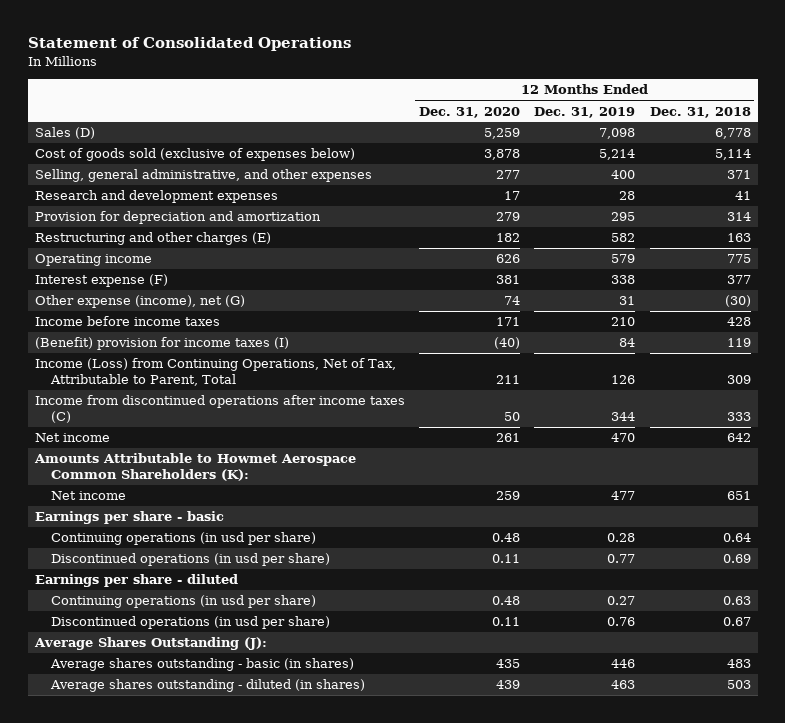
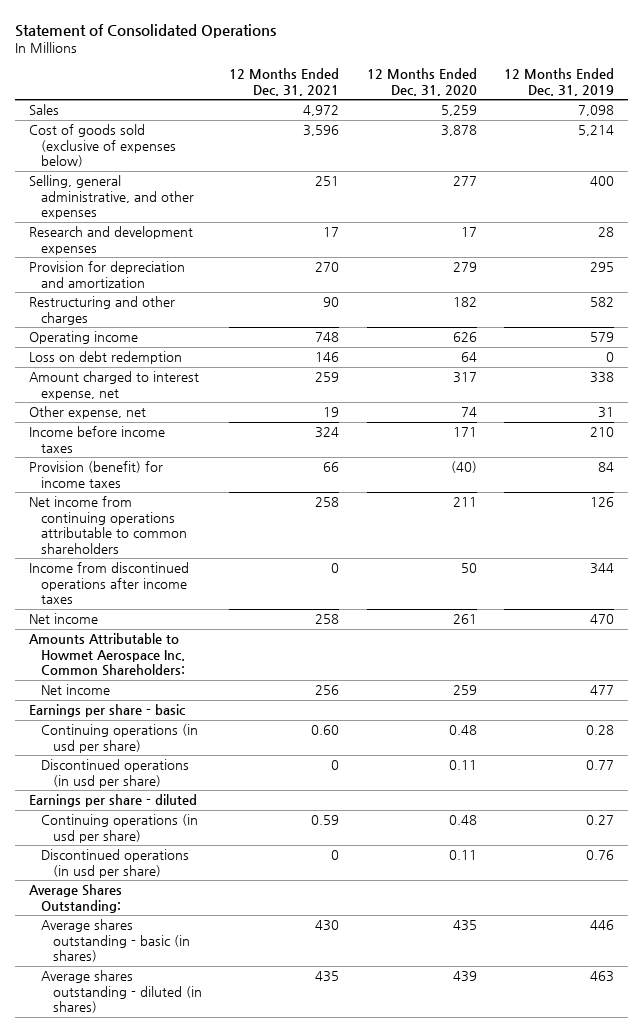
[649,106,751,118] Dec. 31, 2018 -> none
none -> [229,68,340,96] 12 Months Ended Dec. 31, 2021
[34,127,95,140] Sales (D) -> [28,104,59,116] Sales
[34,232,271,246] Restructuring and other charges (E) -> [28,296,175,325] Restructuring and other charges
none -> [28,351,182,365] Loss on debt redemption
[34,274,168,288] Interest expense (F) -> [28,371,199,400] Amount charged to interest expense, net
[495,275,520,285] 381 -> [452,372,477,384] 317
[34,295,245,309] Other expense (income), net (G) -> [28,406,146,420] Other expense, net
[34,337,289,351] (Benefit) provision for income taxes (I) -> [28,461,163,488] Provision (benefit) for income taxes
[34,358,396,387] Income (Loss) from Continuing Operations, Net of Tax, Attributable to Parent, Total -> [28,496,187,554] Net income from continuing operations attributable to common shareholders
[34,395,405,424] Income from discontinued operations after income taxes (C) -> [28,562,189,605] Income from discontinued operations after income taxes
[33,453,356,482] Amounts Attributable to Howmet Aerospace Common Shareholders (K): -> [28,633,185,677] Amounts Attributable to Howmet Aerospace Inc. Common Shareholders:
[33,637,267,651] Average Shares Outstanding (J): -> [28,884,122,913] Average Shares Outstanding:

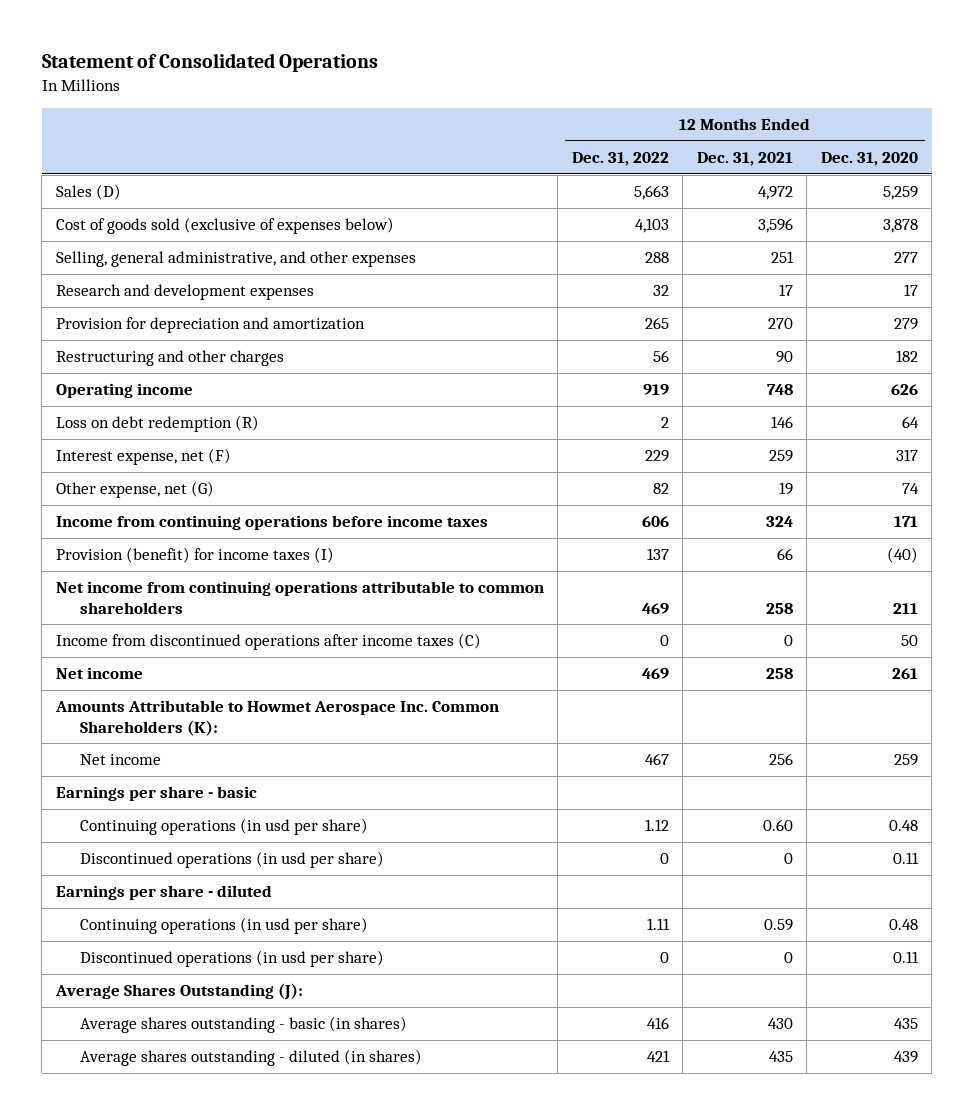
[504,68,615,96] 12 Months Ended Dec. 31, 2019 -> none
none -> [571,152,669,167] Dec. 31, 2022
[28,104,59,116] Sales -> [55,184,121,201] Sales (D)
[28,351,182,365] Loss on debt redemption -> [55,415,259,433] Loss on debt redemption (R)
[28,371,199,400] Amount charged to interest expense, net -> [55,448,231,466] Interest expense, net (F)
[28,406,146,420] Other expense, net -> [55,481,214,499] Other expense, net (G)
[28,426,165,453] Income before income taxes -> [55,515,488,531] Income from continuing operations before income taxes
[28,461,163,488] Provision (benefit) for income taxes -> [55,547,334,564] Provision (benefit) for income taxes (I)
[28,562,189,605] Income from discontinued operations after income taxes -> [55,633,481,651] Income from discontinued operations after income taxes (C)
[28,633,185,677] Amounts Attributable to Howmet Aerospace Inc. Common Shareholders: -> [54,700,499,736] Amounts Attributable to Howmet Aerospace Inc. Common Shareholders (K):
[28,884,122,913] Average Shares Outstanding: -> [54,983,303,1001] Average Shares Outstanding (J):

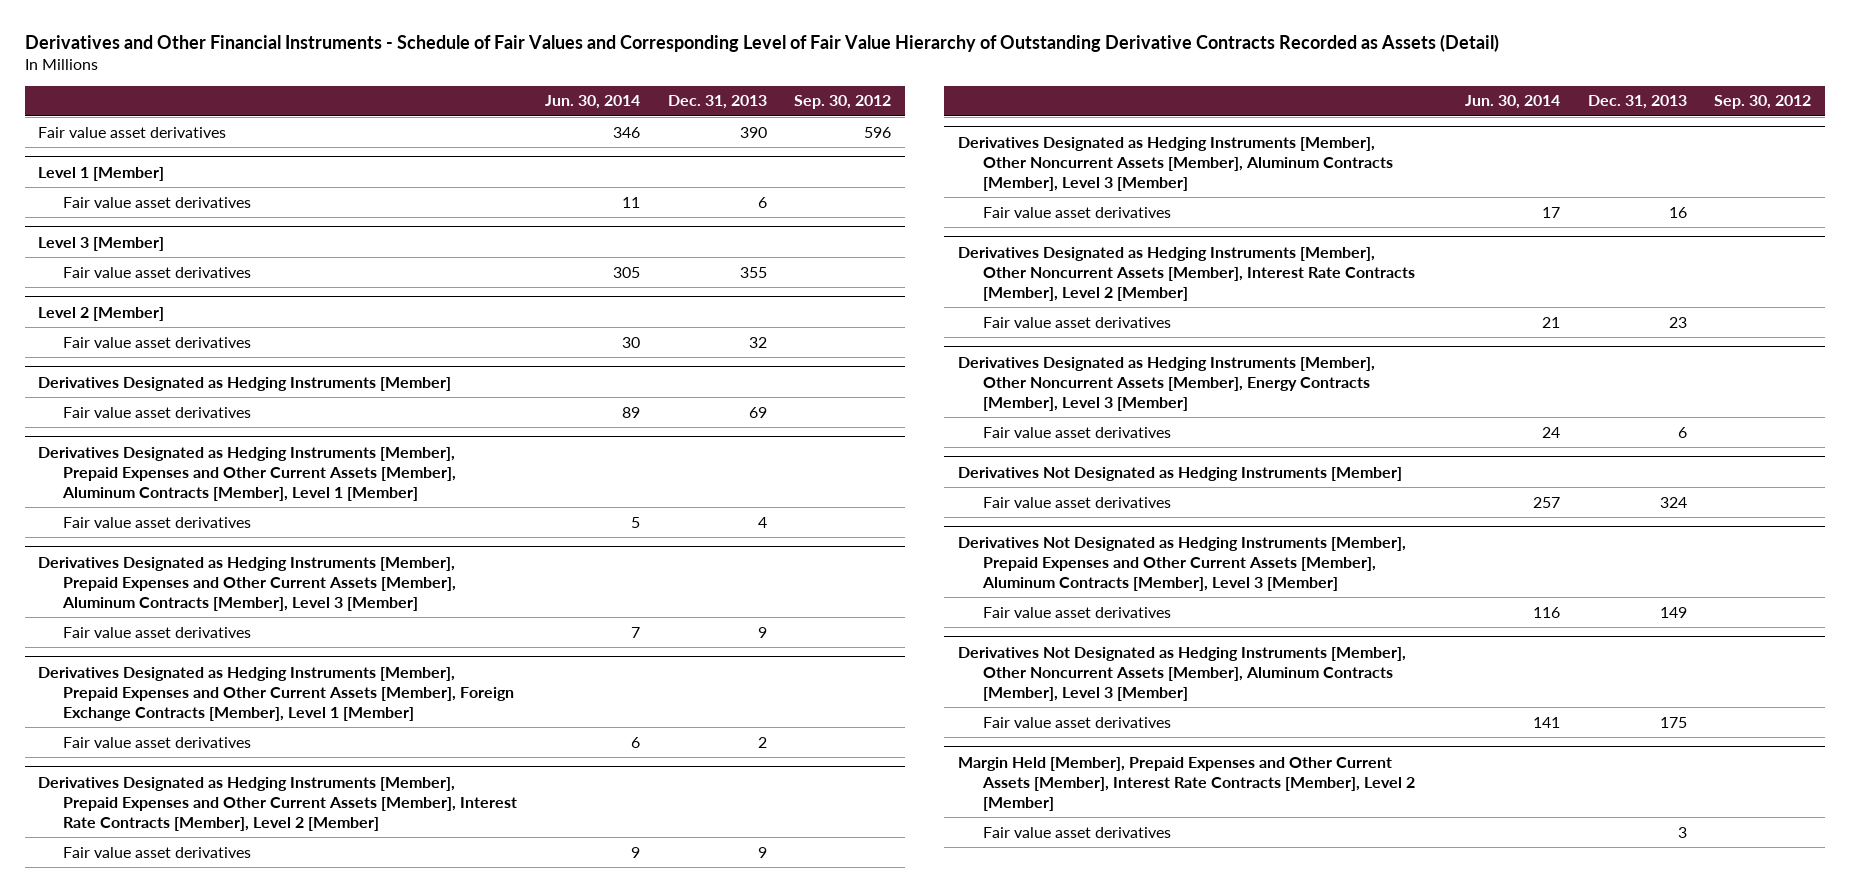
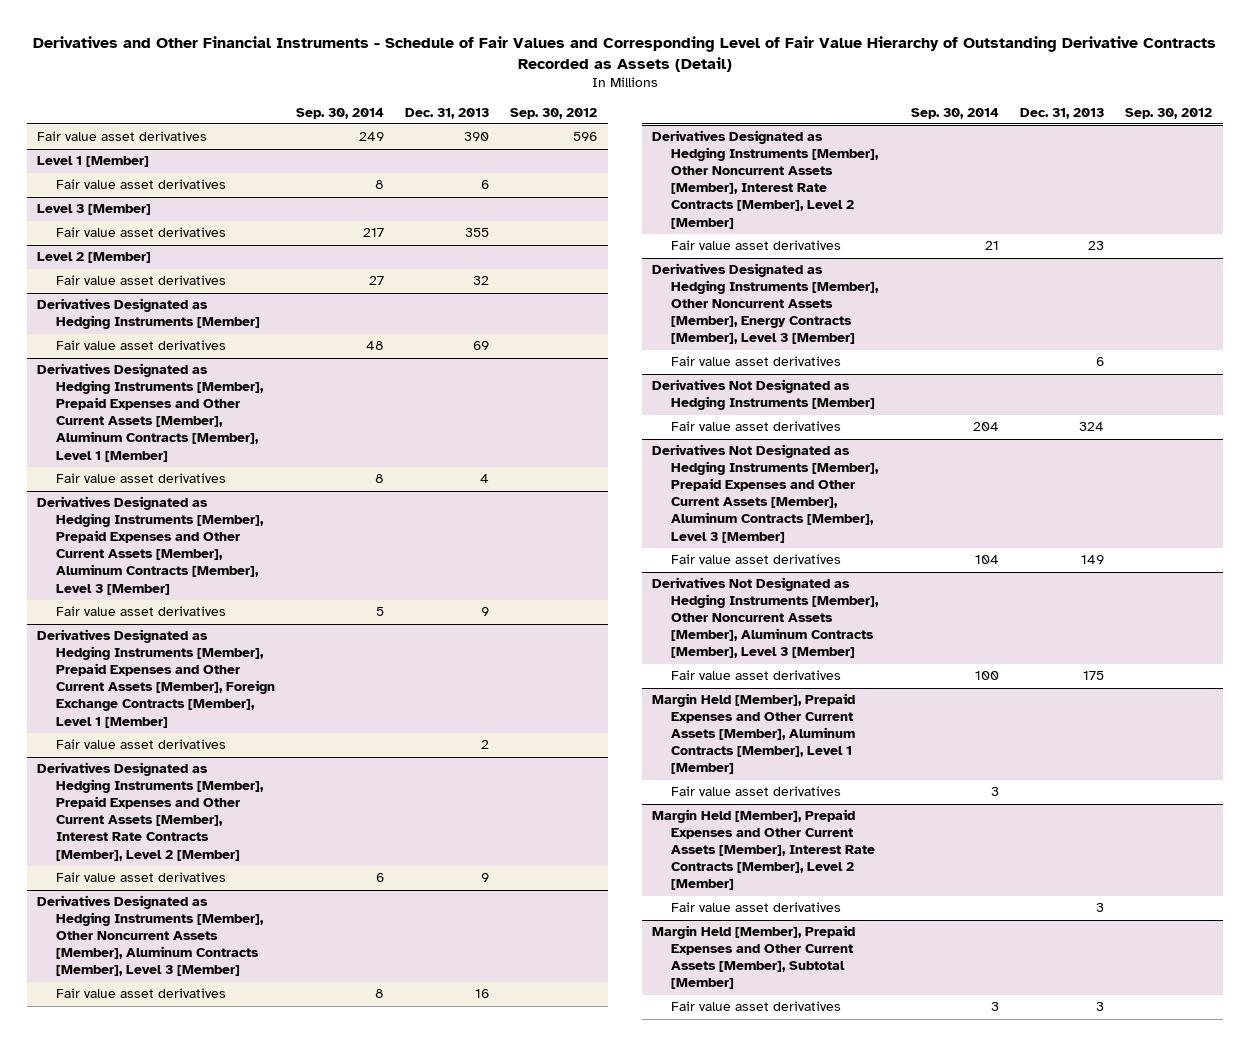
[544,95,640,110] Jun. 30, 2014 -> none
none -> [296,107,385,119] Sep. 30, 2014
none -> [652,693,856,775] Margin Held [Member], Prepaid Expenses and Other Current Assets [Member], Aluminum Contracts [Member], Level 1 [Member]
none -> [670,786,841,797] Fair value asset derivatives
none -> [652,925,856,990] Margin Held [Member], Prepaid Expenses and Other Current Assets [Member], Subtotal [Member]
none -> [670,1001,841,1012] Fair value asset derivatives

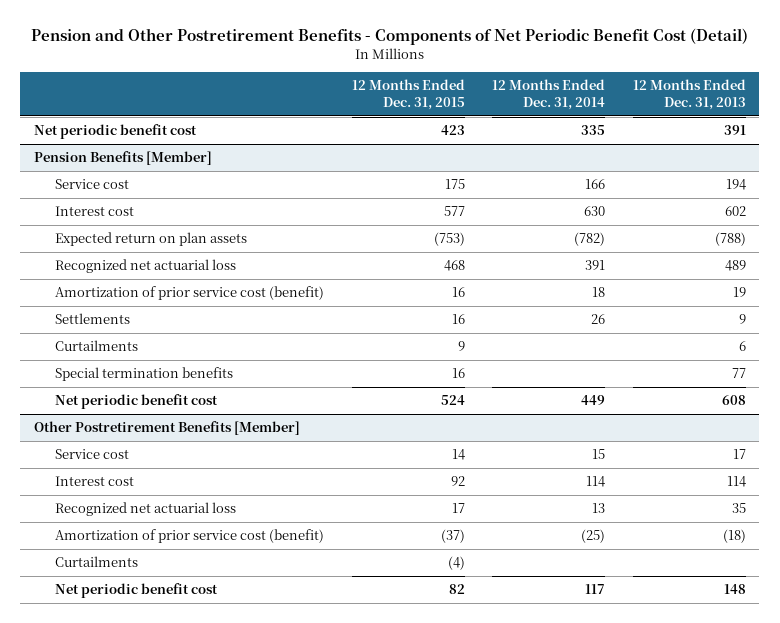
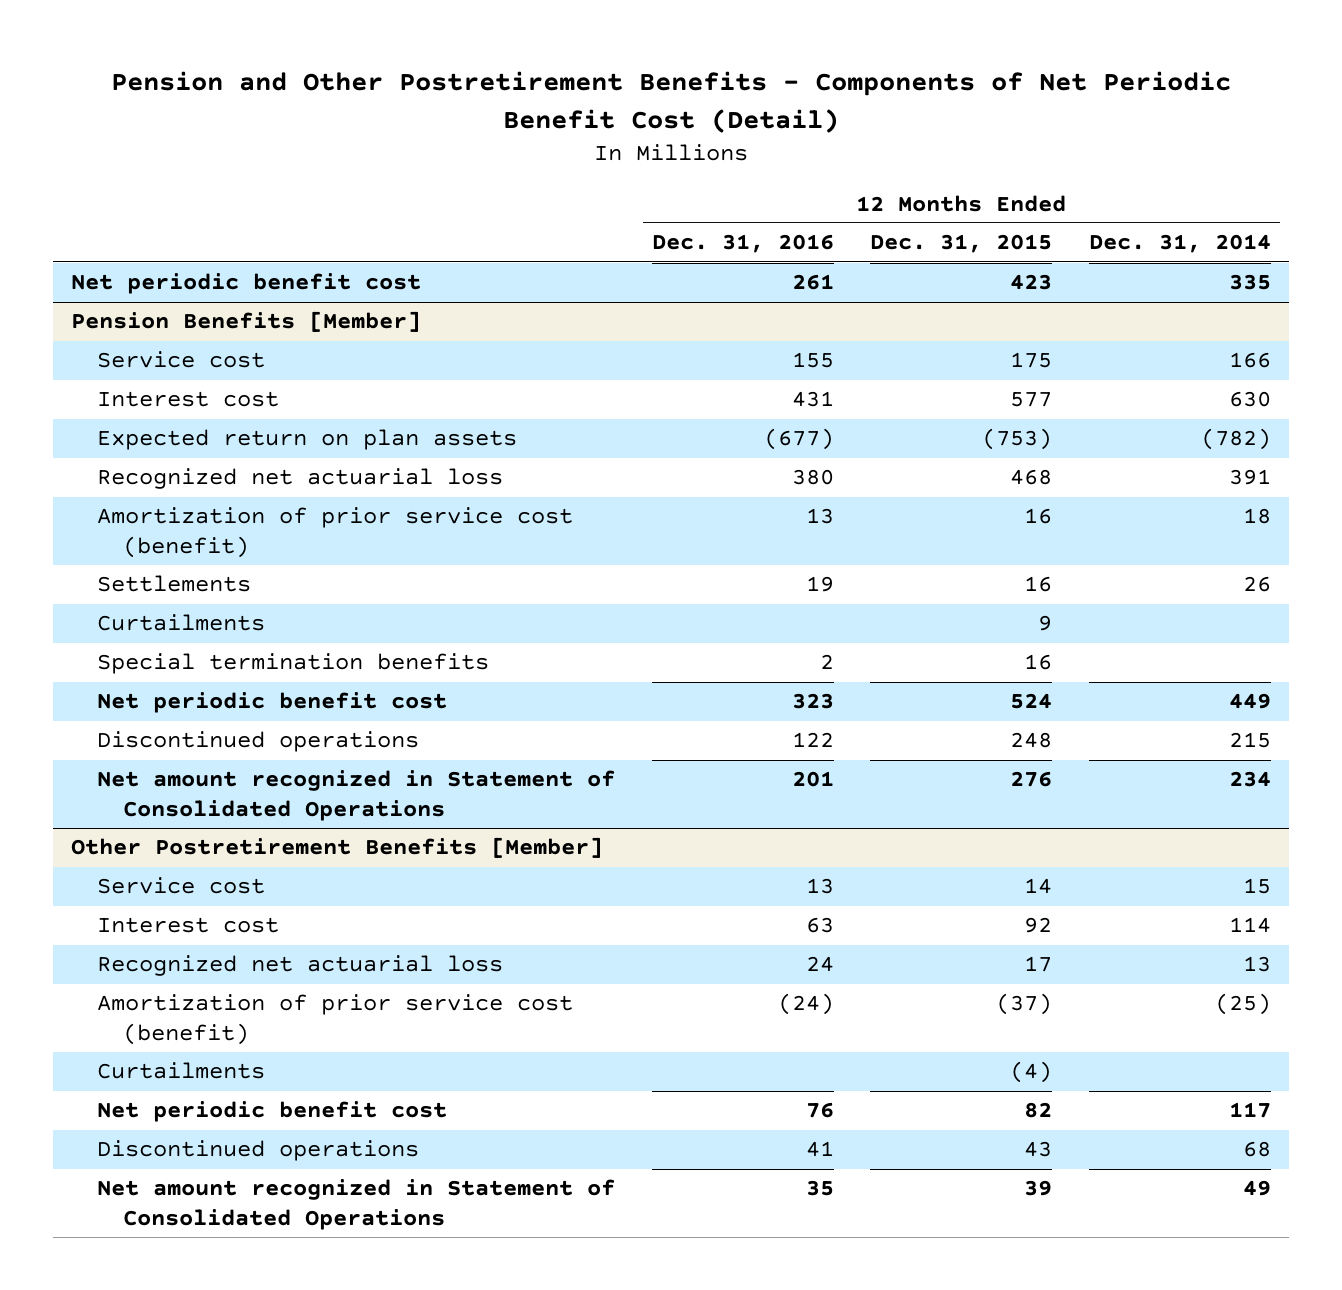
[632,78,746,110] 12 Months Ended Dec. 31, 2013 -> none
none -> [651,234,834,254] Dec. 31, 2016
none -> [97,731,420,753] Discontinued operations
none -> [97,770,616,822] Net amount recognized in Statement of Consolidated Operations
none -> [97,1140,420,1162] Discontinued operations
none -> [97,1179,616,1231] Net amount recognized in Statement of Consolidated Operations

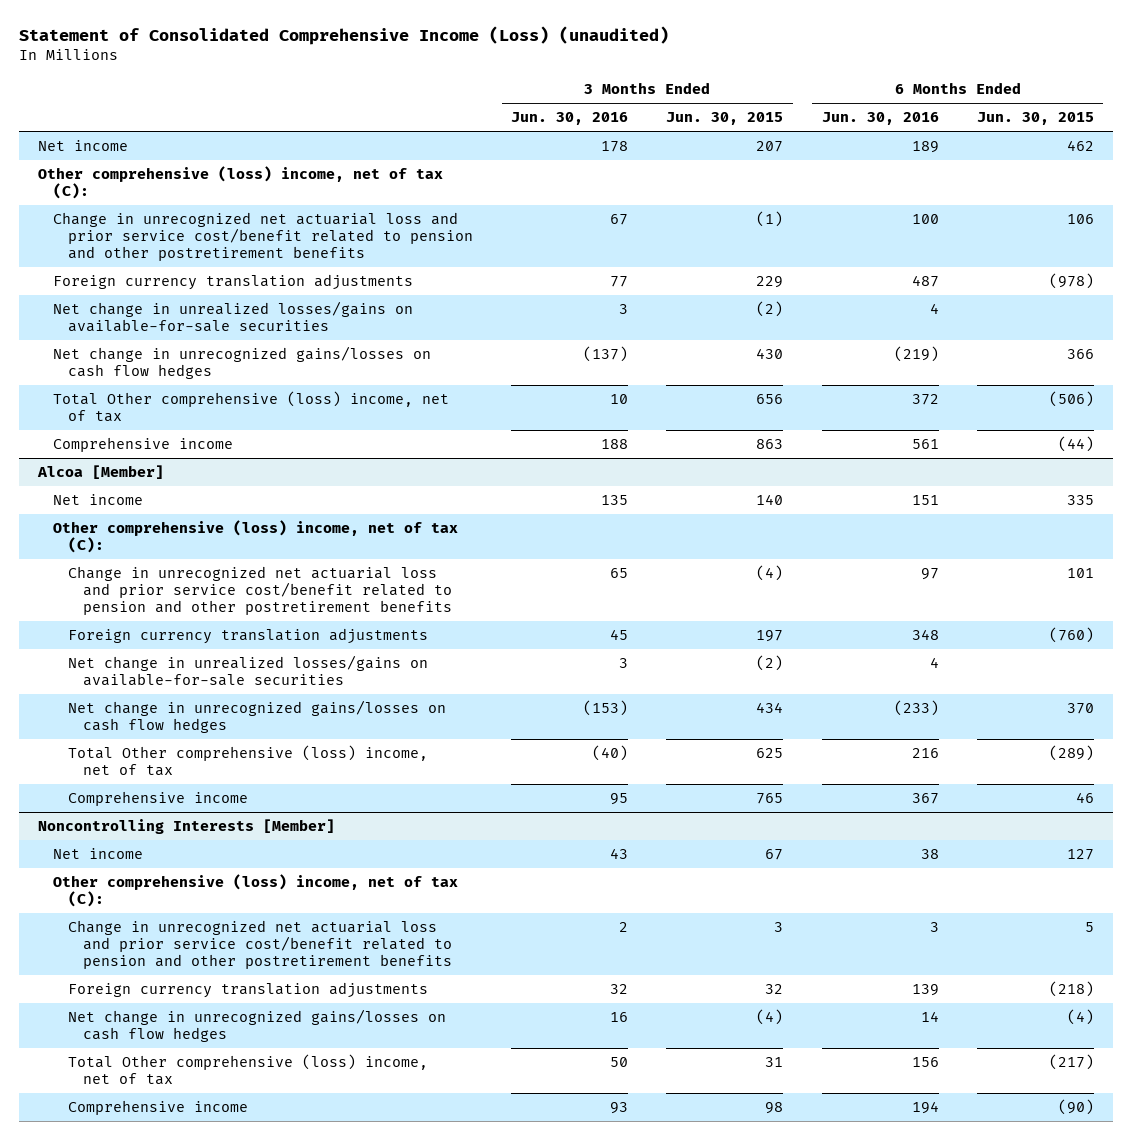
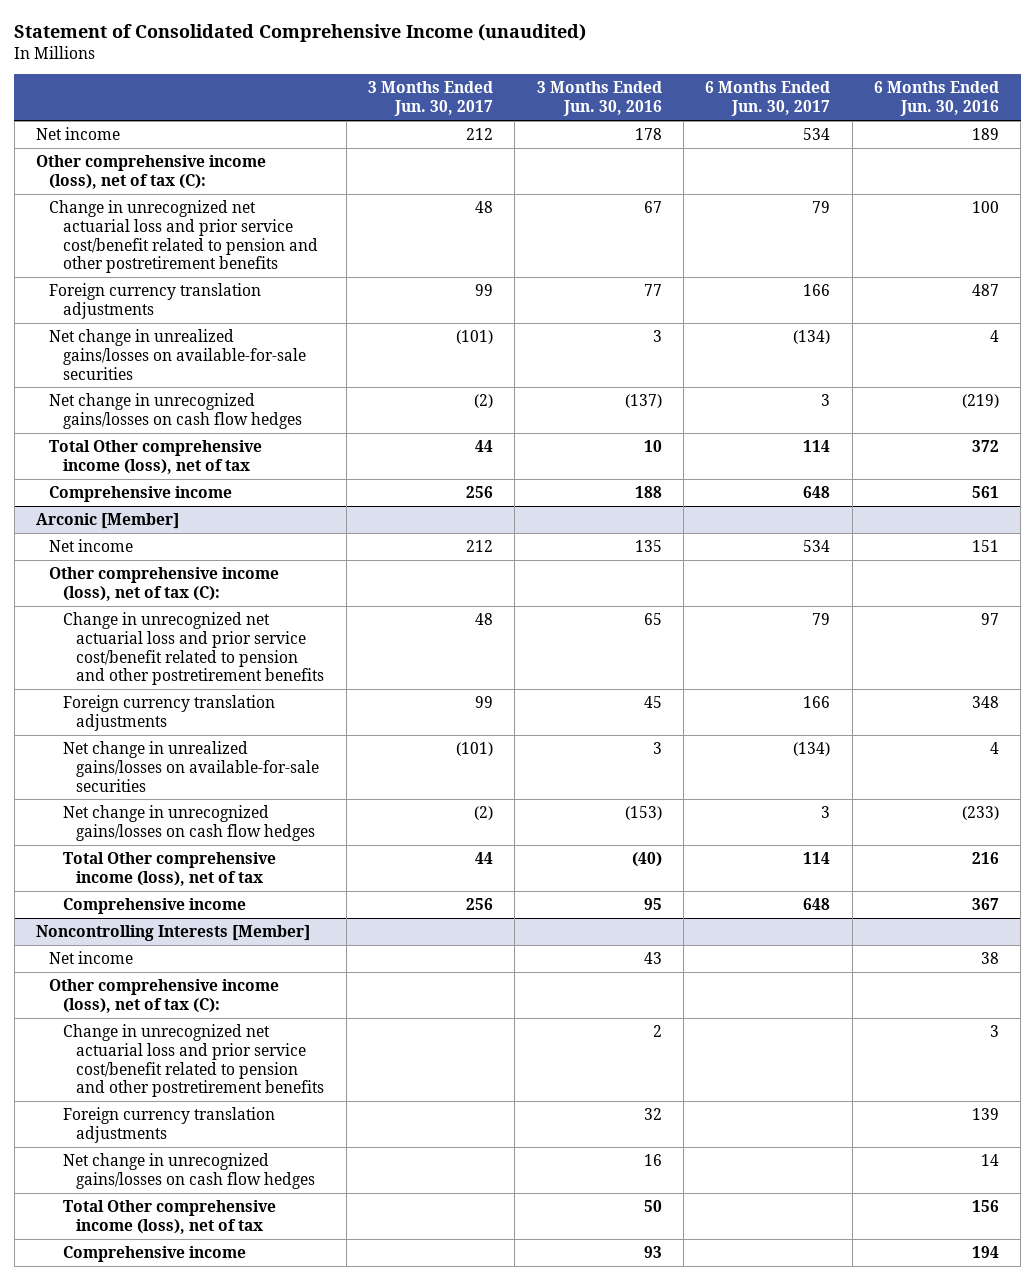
[18,26,669,46] Statement of Consolidated Comprehensive Income (Loss) (unaudited) -> [14,24,587,43] Statement of Consolidated Comprehensive Income (unaudited)
[666,112,784,126] Jun. 30, 2015 -> none
[976,112,1094,126] Jun. 30, 2015 -> none
none -> [367,81,493,117] 3 Months Ended Jun. 30, 2017
none -> [705,81,831,117] 6 Months Ended Jun. 30, 2017
[37,166,443,200] Other comprehensive (loss) income, net of tax (C): -> [35,155,266,189] Other comprehensive income (loss), net of tax (C):
[52,301,413,333] Net change in unrealized losses/gains on available-for-sale securities -> [49,329,306,380] Net change in unrealized gains/losses on available-for-sale securities
[52,391,449,423] Total Other comprehensive (loss) income, net of tax -> [49,440,263,474] Total Other comprehensive income (loss), net of tax
[36,465,164,480] Alcoa [Member] -> [35,513,179,530] Arconic [Member]
[52,520,458,554] Other comprehensive (loss) income, net of tax (C): -> [49,567,280,601] Other comprehensive income (loss), net of tax (C):
[67,655,428,687] Net change in unrealized losses/gains on available-for-sale securities -> [62,741,320,792] Net change in unrealized gains/losses on available-for-sale securities
[67,745,428,777] Total Other comprehensive (loss) income, net of tax -> [62,852,276,886] Total Other comprehensive income (loss), net of tax
[52,874,458,908] Other comprehensive (loss) income, net of tax (C): -> [49,979,280,1013] Other comprehensive income (loss), net of tax (C):
[67,1054,428,1086] Total Other comprehensive (loss) income, net of tax -> [62,1200,276,1234] Total Other comprehensive income (loss), net of tax

